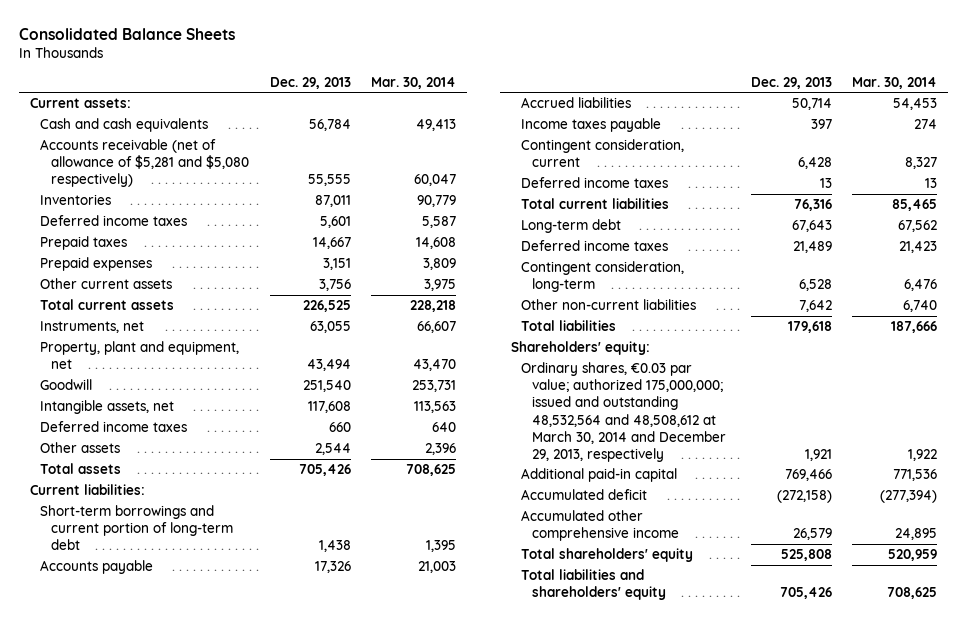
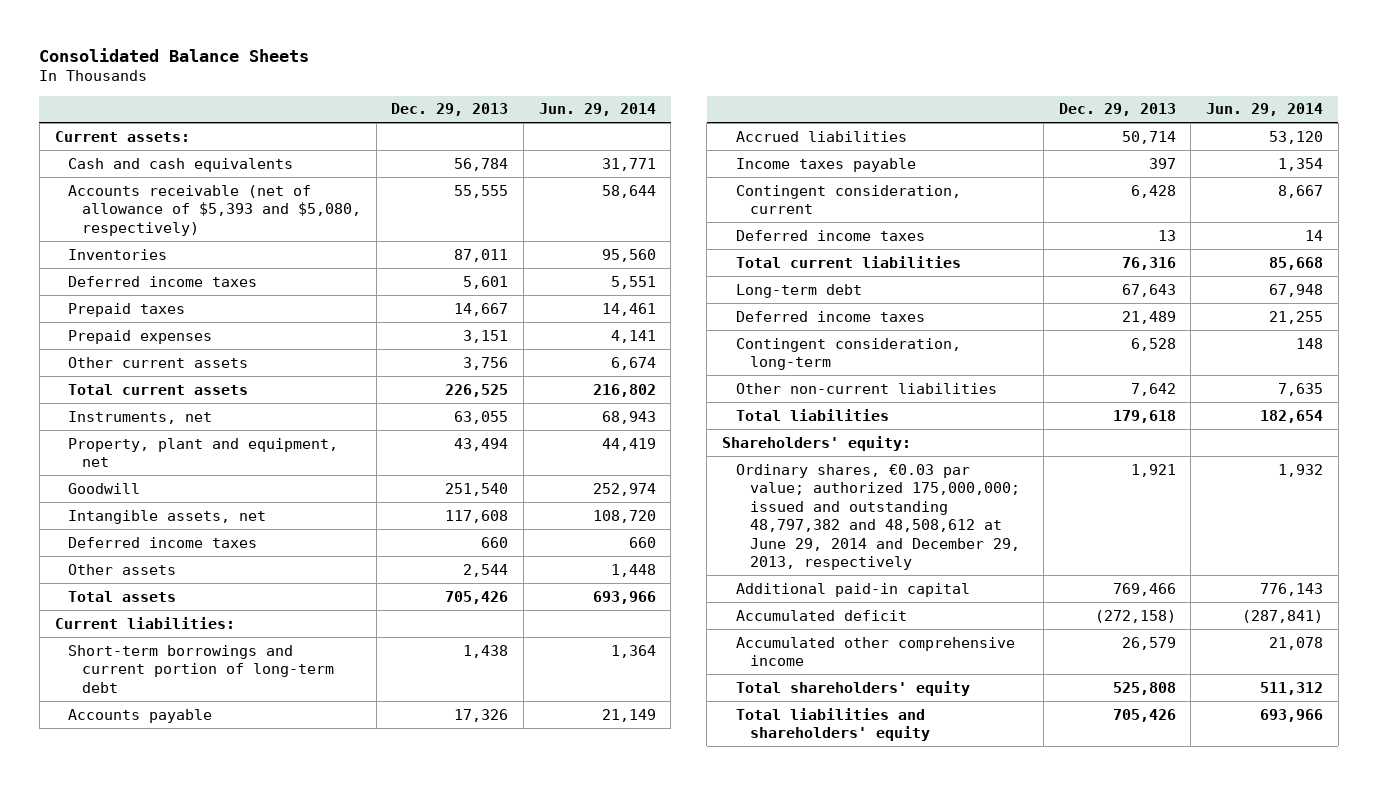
[371,76,457,89] Mar. 30, 2014 -> none
none -> [538,103,656,117] Jun. 29, 2014
[40,139,249,188] Accounts receivable (net of allowance of $5,281 and $5,080 respectively) -> [68,184,362,236] Accounts receivable (net of allowance of $5,393 and $5,080, respectively)
[521,362,726,462] Ordinary shares, €0.03 par value; authorized 175,000,000; issued and outstanding 48,532,564 and 48,508,612 at March 30, 2014 and December 29, 2013, respectively -> [735,463,1020,571] Ordinary shares, €0.03 par value; authorized 175,000,000; issued and outstanding 48,797,382 and 48,508,612 at June 29, 2014 and December 29, 2013, respectively

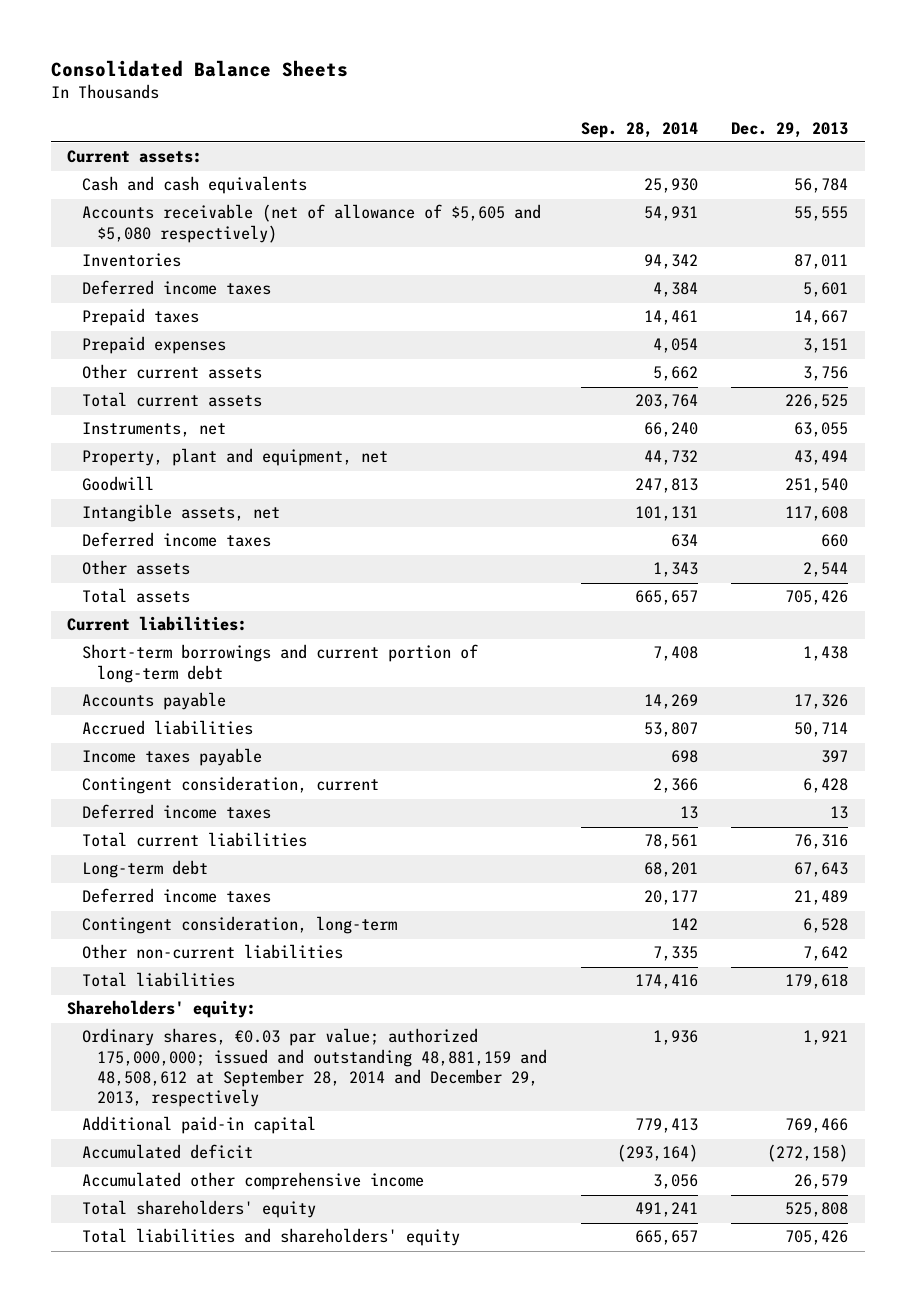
[538,103,656,117] Jun. 29, 2014 -> none
none -> [580,121,698,138] Sep. 28, 2014
[68,184,362,236] Accounts receivable (net of allowance of $5,393 and $5,080, respectively) -> [82,204,542,243] Accounts receivable (net of allowance of $5,605 and $5,080 respectively)
[735,463,1020,571] Ordinary shares, €0.03 par value; authorized 175,000,000; issued and outstanding 48,797,382 and 48,508,612 at June 29, 2014 and December 29, 2013, respectively -> [82,1028,548,1107] Ordinary shares, €0.03 par value; authorized 175,000,000; issued and outstanding 48,881,159 and 48,508,612 at September 28, 2014 and December 29, 2013, respectively

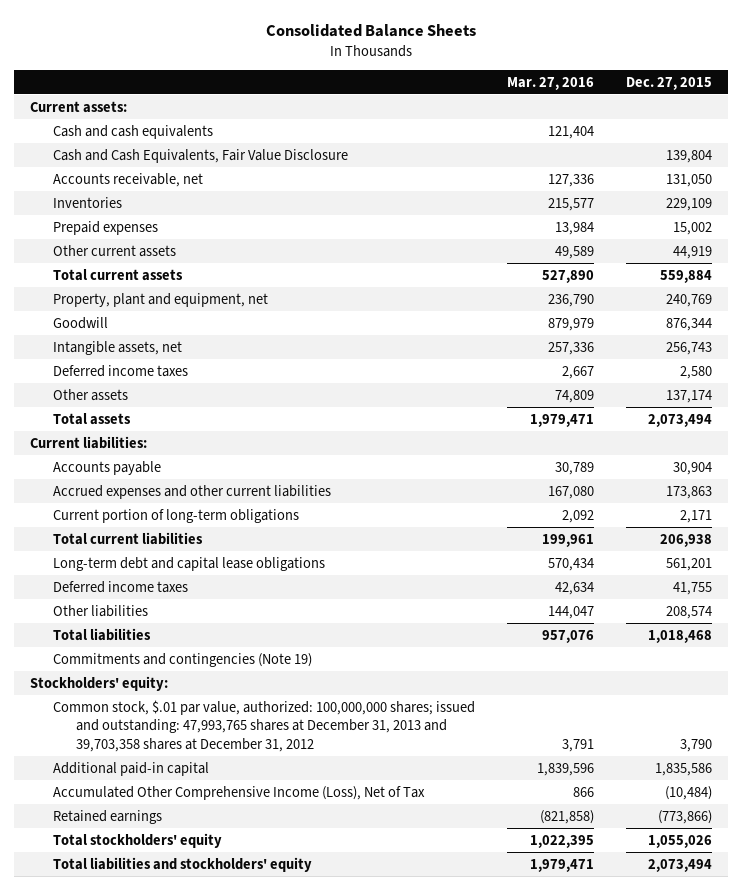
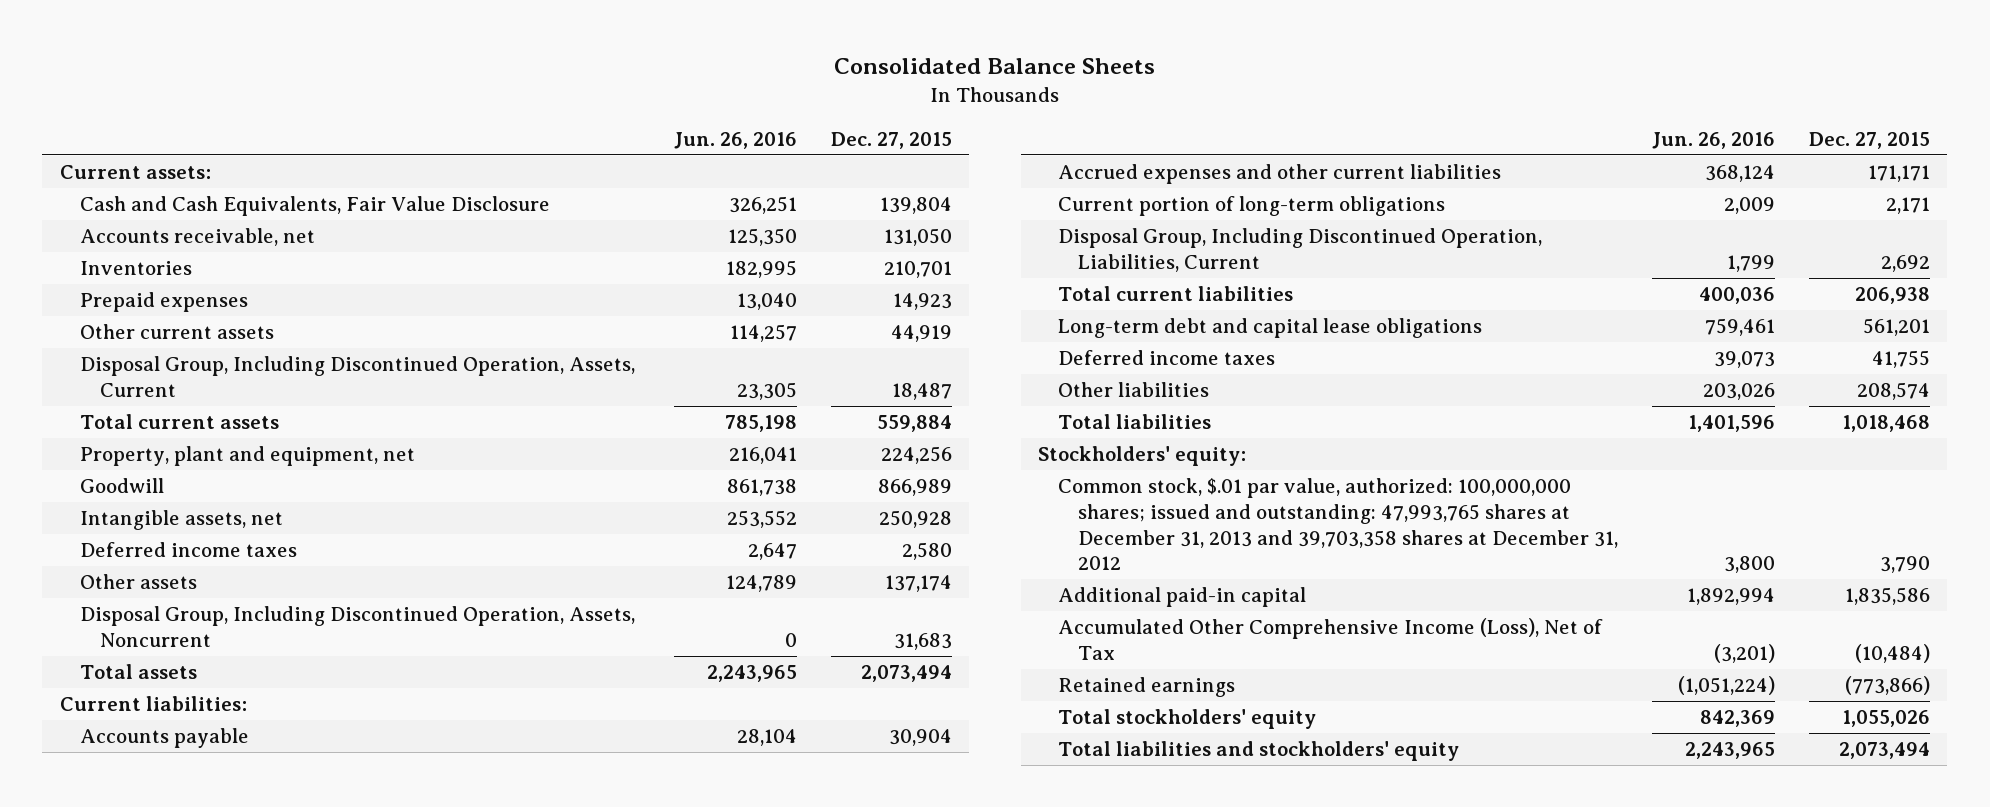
[506,76,594,90] Mar. 27, 2016 -> none
none -> [673,131,797,149] Jun. 26, 2016
[52,124,213,139] Cash and cash equivalents -> none
[665,197,712,211] 229,109 -> [884,261,953,279] 210,701
[672,221,712,235] 15,002 -> [893,293,953,311] 14,923
none -> [79,356,635,397] Disposal Group, Including Discontinued Operation, Assets, Current
[665,293,712,307] 240,769 -> [881,446,953,465] 224,256
[665,317,712,331] 876,344 -> [878,479,953,497] 866,989
[665,341,712,355] 256,743 -> [879,510,953,529] 250,928
none -> [79,606,635,647] Disposal Group, Including Discontinued Operation, Assets, Noncurrent
[665,485,712,499] 173,863 -> [1868,165,1931,183] 171,171
none -> [1057,228,1542,272] Disposal Group, Including Discontinued Operation, Liabilities, Current
[52,652,312,667] Commitments and contingencies (Note 19) -> none

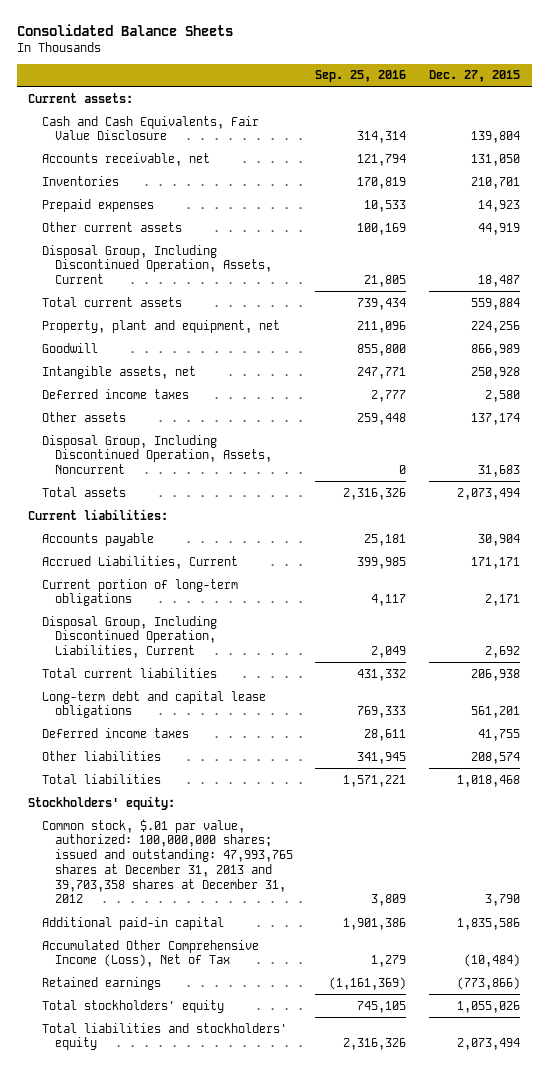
[673,131,797,149] Jun. 26, 2016 -> none
none -> [315,70,407,83] Sep. 25, 2016
[1057,164,1501,185] Accrued expenses and other current liabilities -> [41,555,238,569] Accrued Liabilities, Current

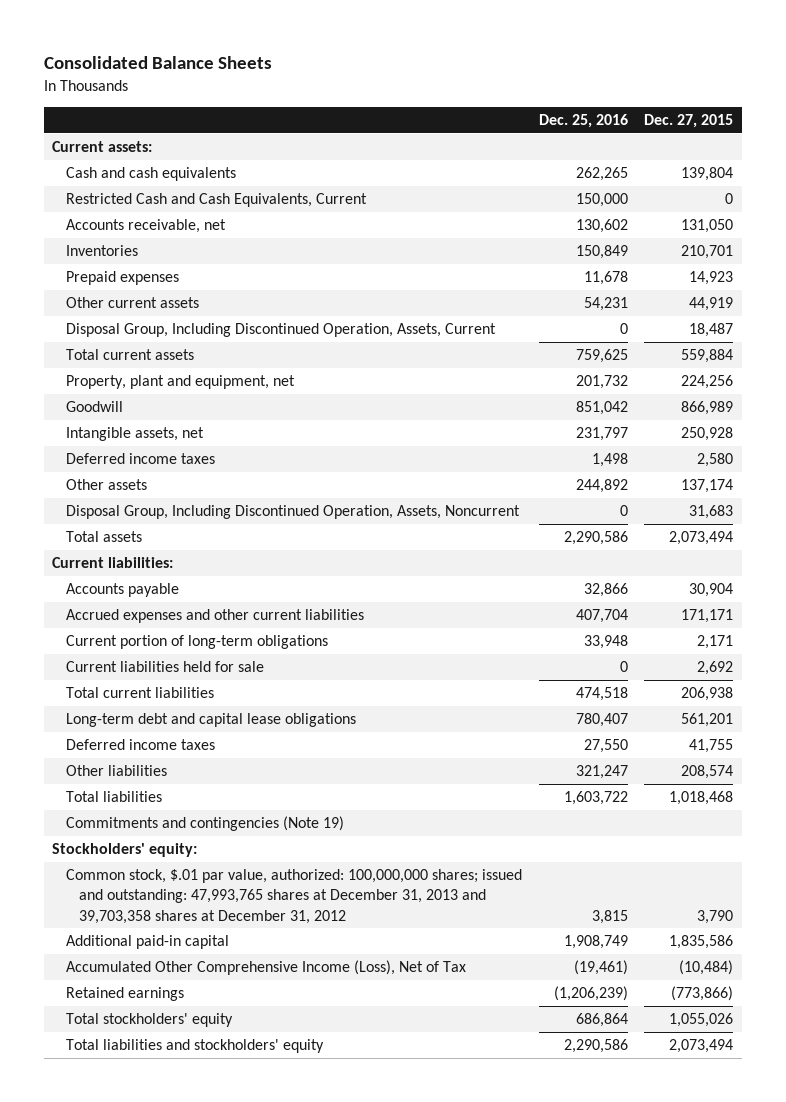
[315,70,407,83] Sep. 25, 2016 -> none
none -> [538,113,628,128] Dec. 25, 2016
[41,115,259,141] Cash and Cash Equivalents, Fair Value Disclosure -> [65,167,236,182] Cash and cash equivalents
none -> [65,193,367,208] Restricted Cash and Cash Equivalents, Current
[41,555,238,569] Accrued Liabilities, Current -> [65,609,364,624] Accrued expenses and other current liabilities
[41,615,217,659] Disposal Group, Including Discontinued Operation, Liabilities, Current -> [65,661,264,673] Current liabilities held for sale
none -> [65,816,344,832] Commitments and contingencies (Note 19)

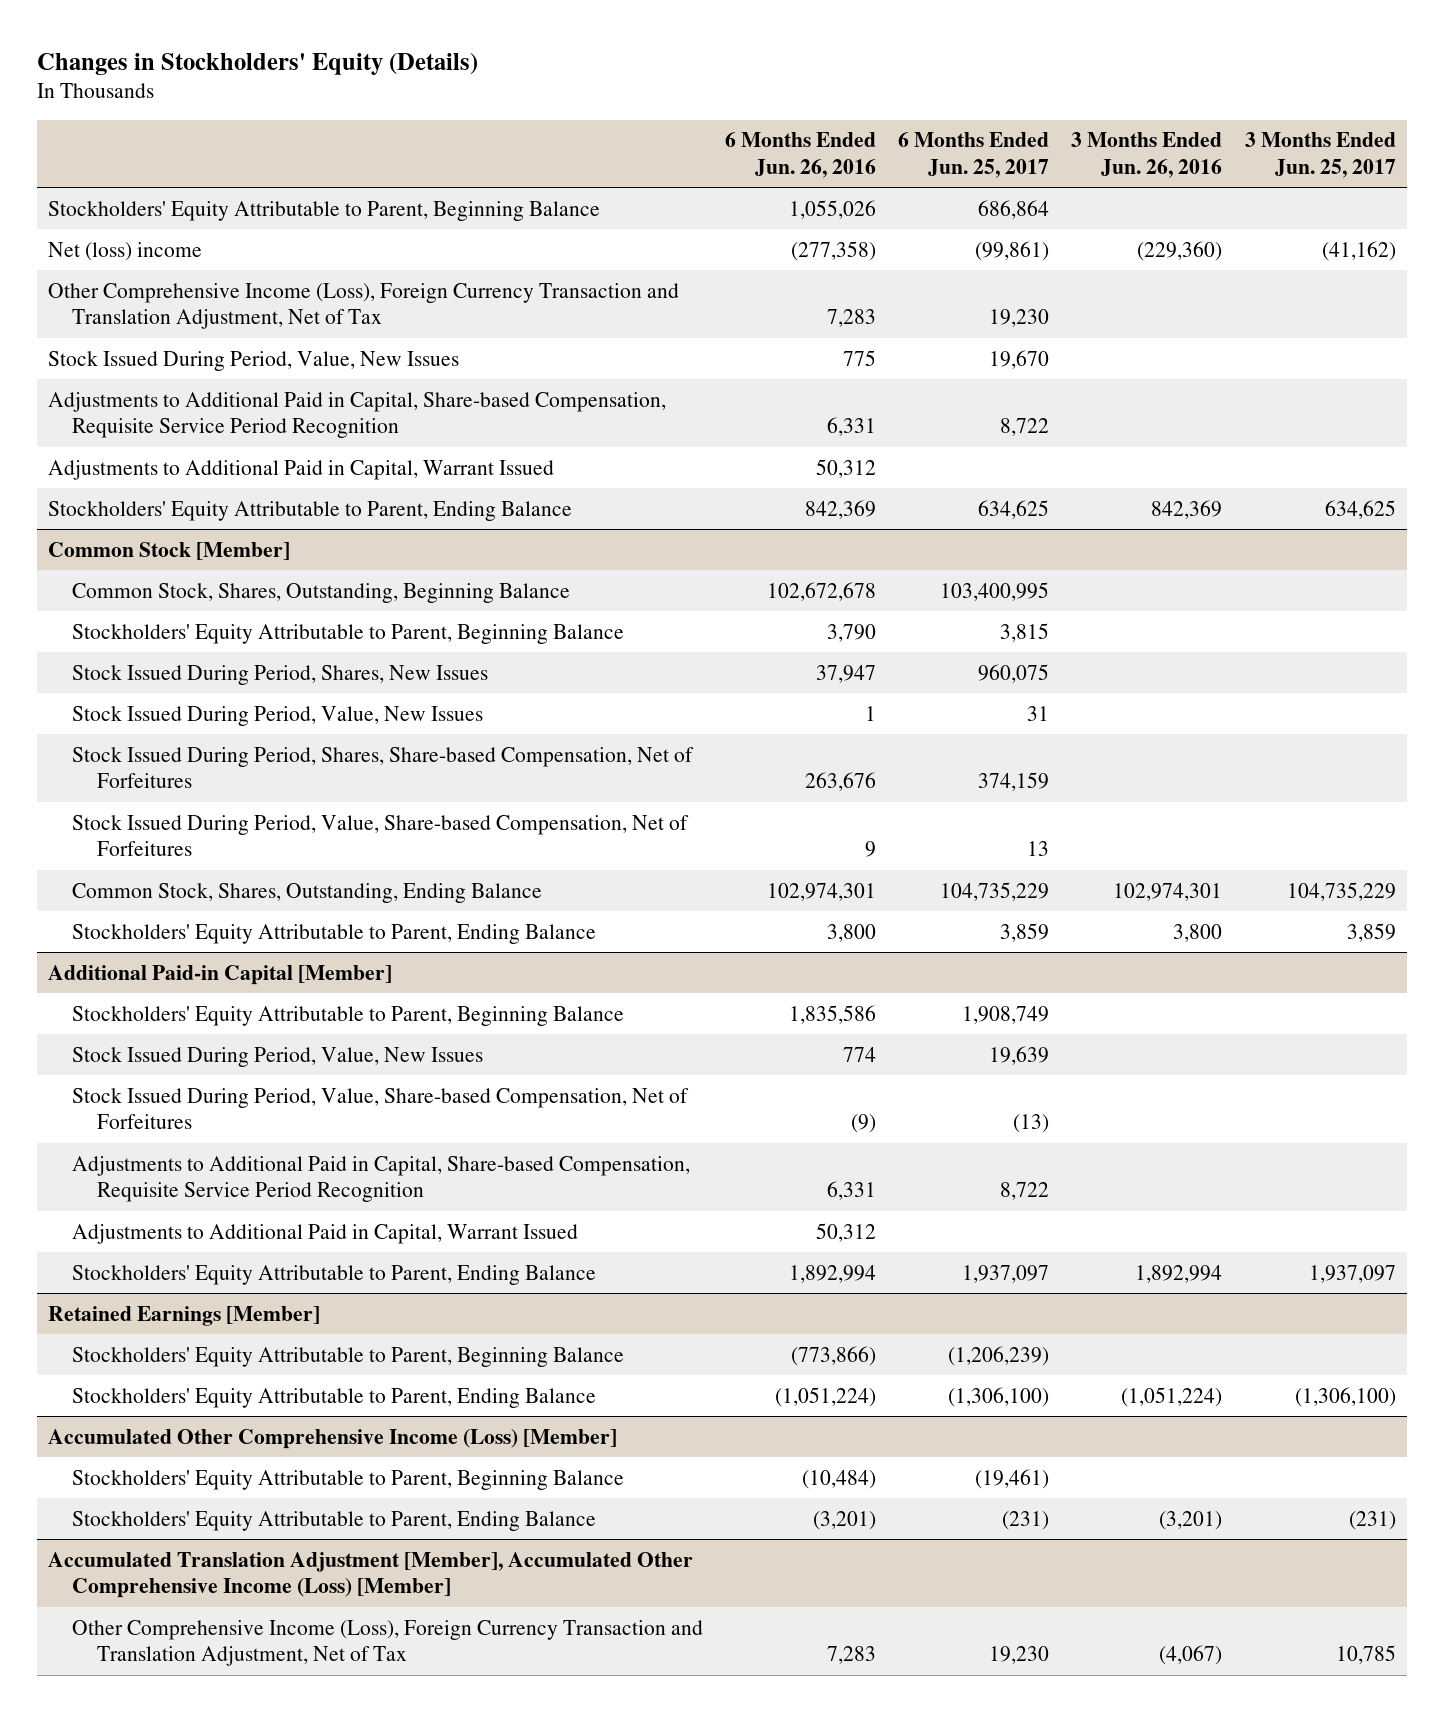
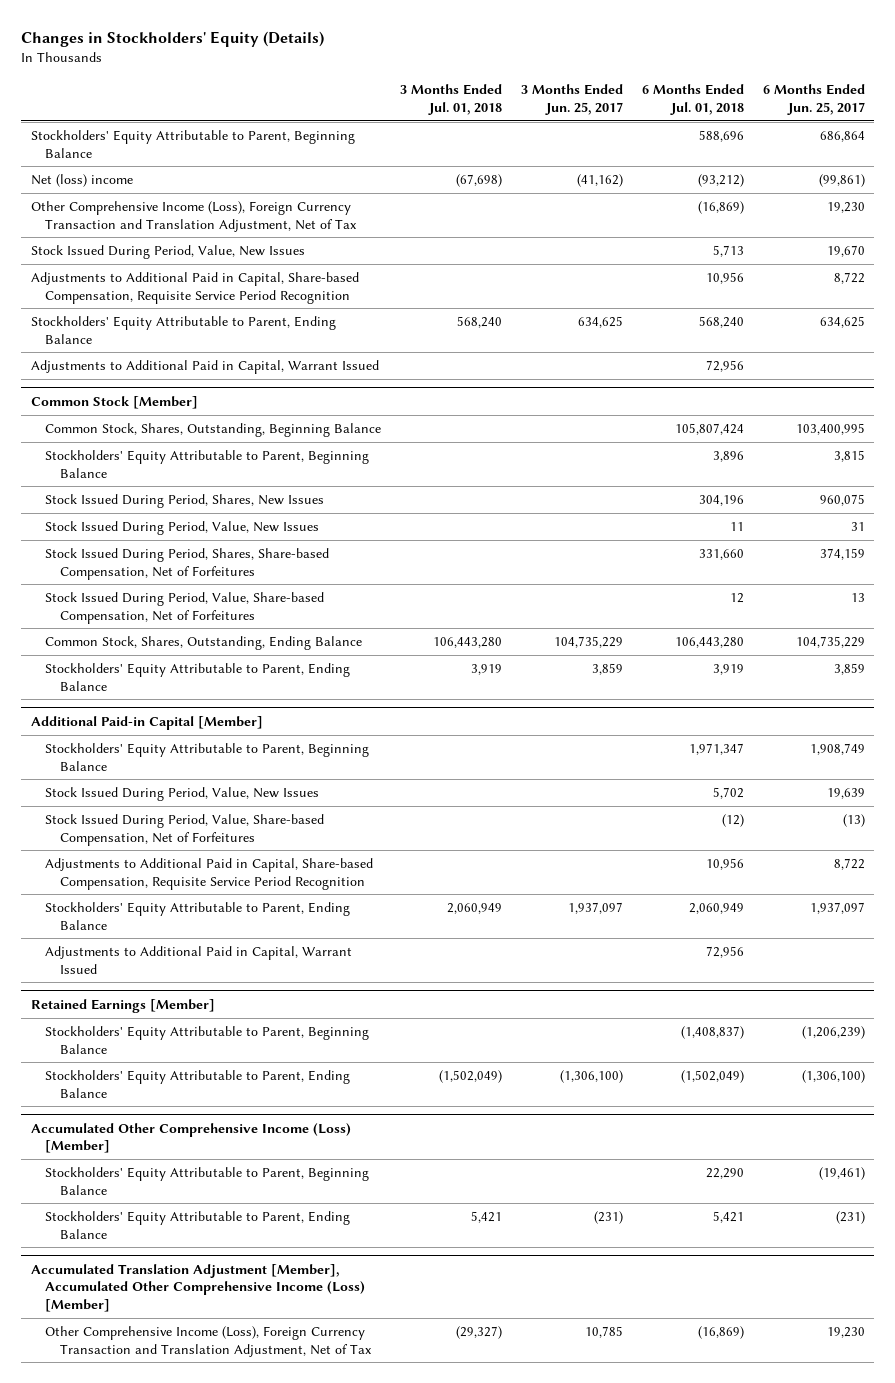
[725,132,877,178] 6 Months Ended Jun. 26, 2016 -> none
[1071,132,1223,178] 3 Months Ended Jun. 26, 2016 -> none
none -> [400,84,503,115] 3 Months Ended Jul. 01, 2018
none -> [641,84,744,115] 6 Months Ended Jul. 01, 2018
[47,459,554,480] Adjustments to Additional Paid in Capital, Warrant Issued -> [30,359,379,374] Adjustments to Additional Paid in Capital, Warrant Issued
[72,1223,579,1244] Adjustments to Additional Paid in Capital, Warrant Issued -> [45,945,353,974] Adjustments to Additional Paid in Capital, Warrant Issued

